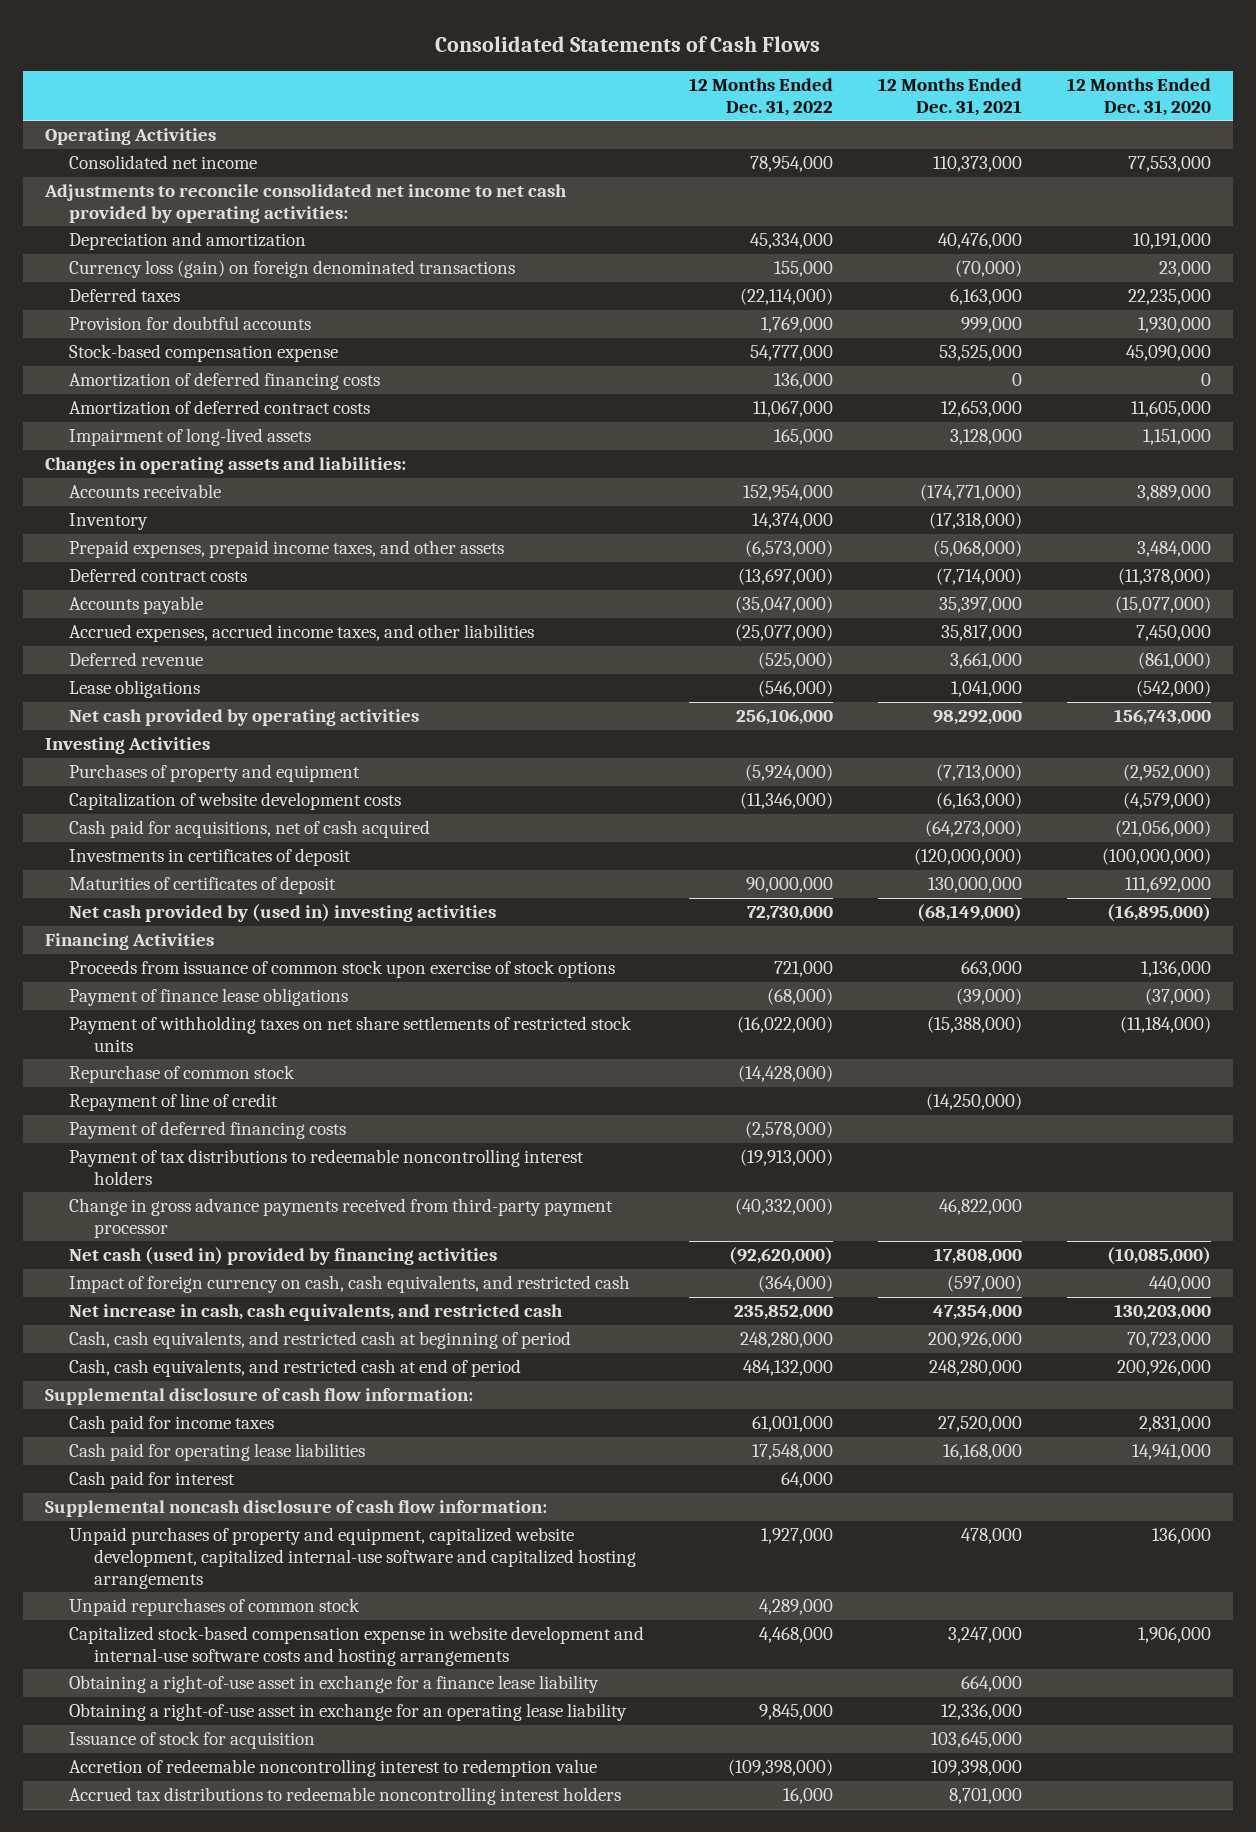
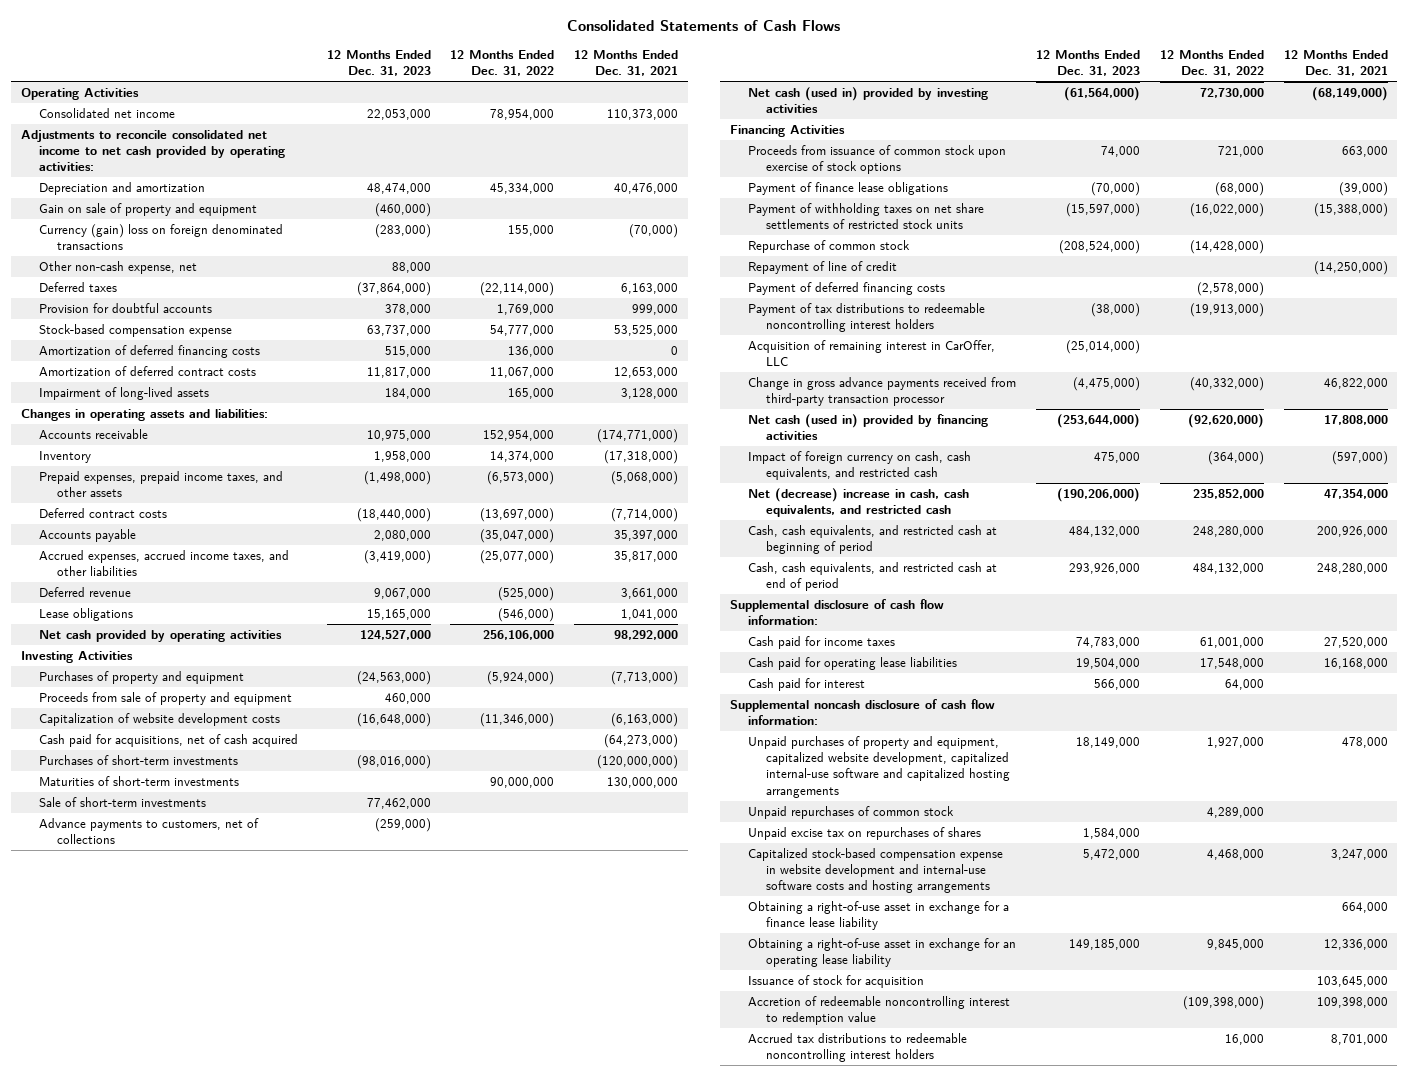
[1066,78,1211,117] 12 Months Ended Dec. 31, 2020 -> none
none -> [326,49,431,77] 12 Months Ended Dec. 31, 2023
none -> [38,203,257,217] Gain on sale of property and equipment
[69,260,516,279] Currency loss (gain) on foreign denominated transactions -> [38,224,283,251] Currency (gain) loss on foreign denominated transactions
none -> [38,261,197,275] Other non-cash expense, net
none -> [38,692,292,706] Proceeds from sale of property and equipment
[69,848,352,867] Investments in certificates of deposit -> none
none -> [38,755,238,766] Purchases of short-term investments
[69,876,337,895] Maturities of certificates of deposit -> [38,776,239,787] Maturities of short-term investments
none -> [38,797,206,808] Sale of short-term investments
none -> [38,818,259,845] Advance payments to customers, net of collections
[69,904,497,923] Net cash provided by (used in) investing activities -> [747,87,988,114] Net cash (used in) provided by investing activities
none -> [747,340,995,367] Acquisition of remaining interest in CarOffer, LLC
[69,1198,614,1239] Change in gross advance payments received from third-party payment processor -> [747,377,1016,407] Change in gross advance payments received from third-party transaction processor
[69,1304,564,1322] Net increase in cash, cash equivalents, and restricted cash -> [747,488,969,518] Net (decrease) increase in cash, cash equivalents, and restricted cash
none -> [747,827,981,841] Unpaid excise tax on repurchases of shares

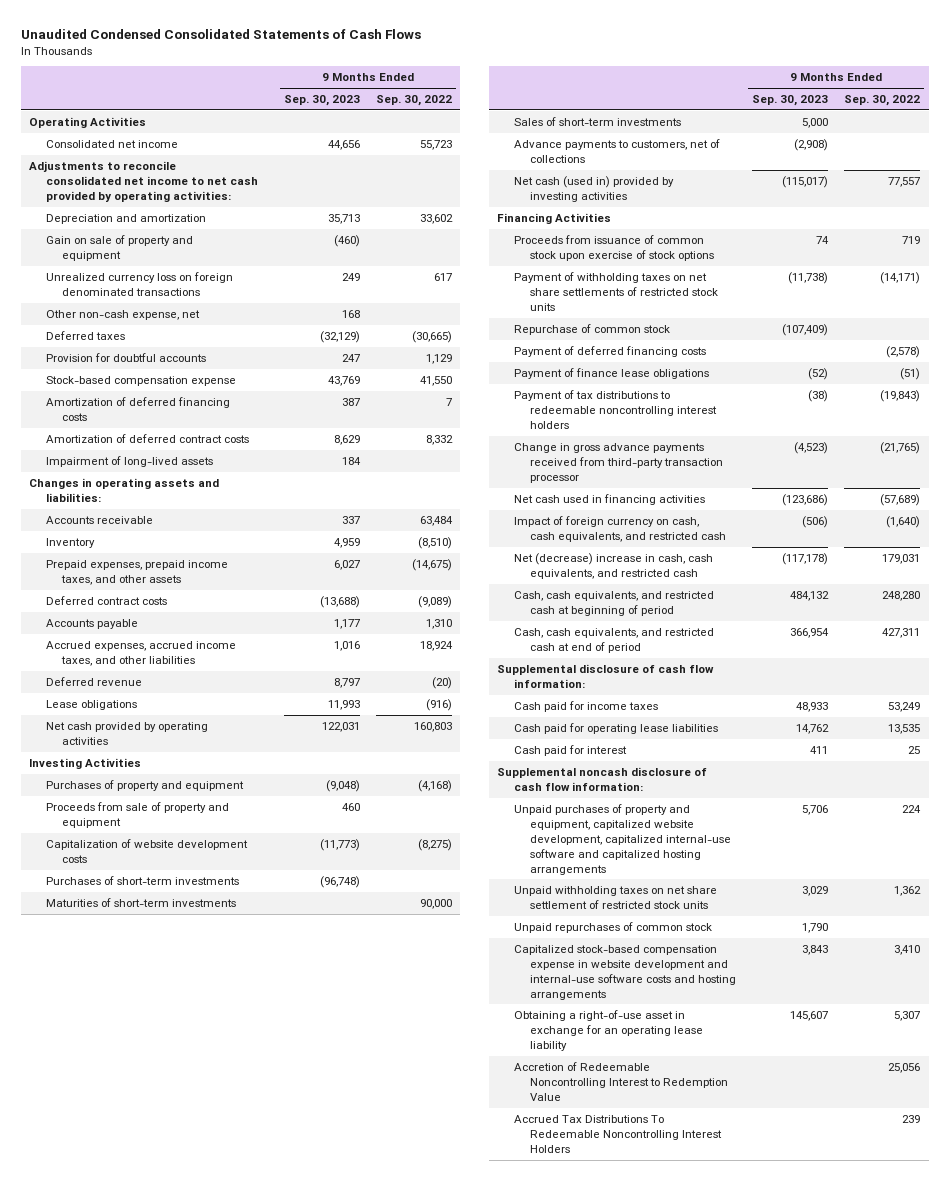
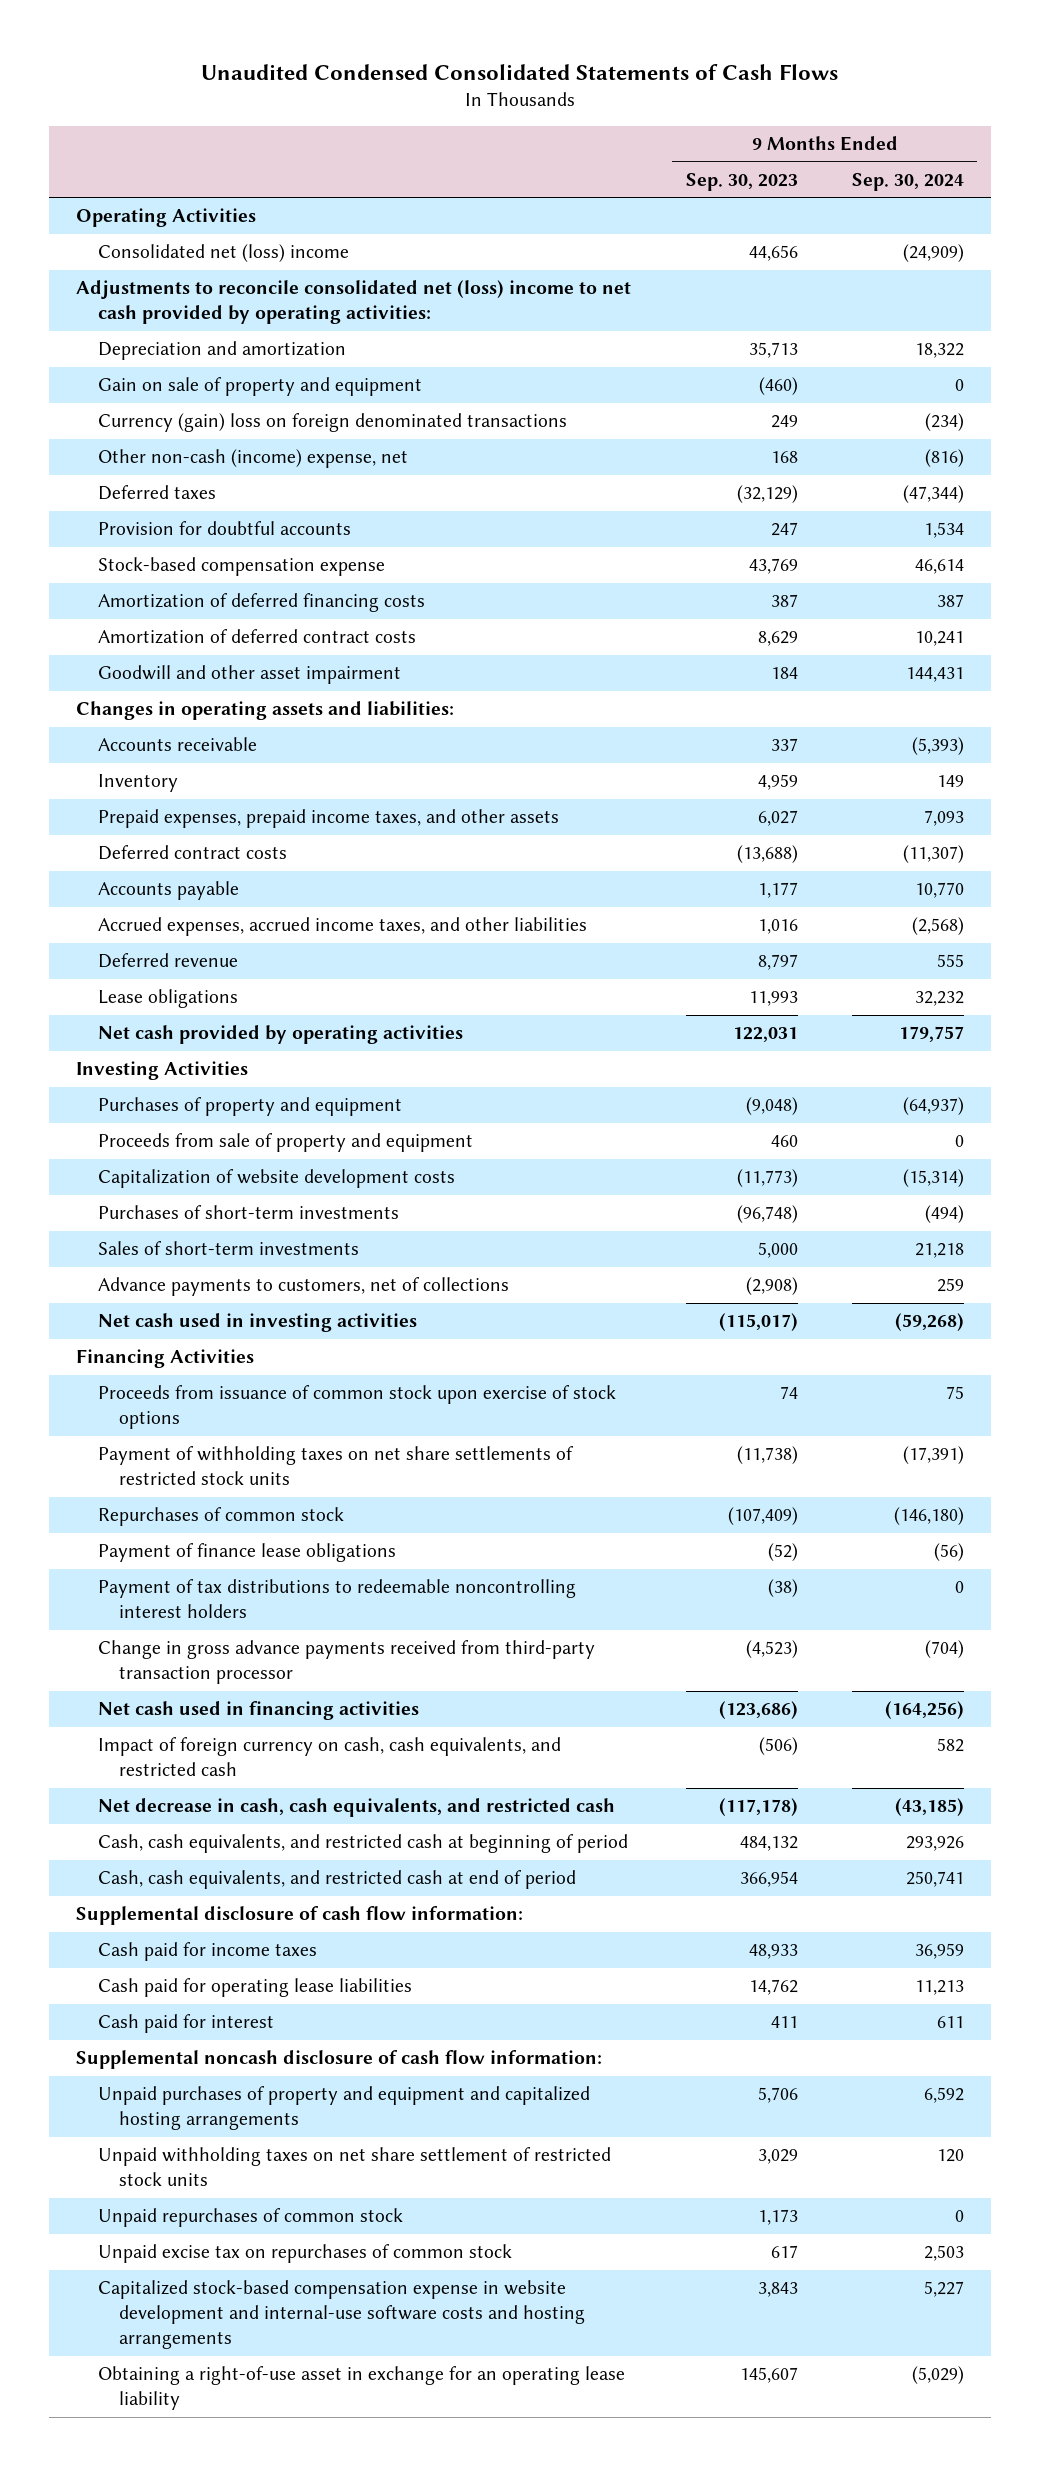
[376,95,453,107] Sep. 30, 2022 -> none
none -> [851,172,964,191] Sep. 30, 2024
[45,139,178,148] Consolidated net income -> [97,244,349,263] Consolidated net (loss) income
[29,160,258,202] Adjustments to reconcile consolidated net income to net cash provided by operating activities: -> [76,280,632,325] Adjustments to reconcile consolidated net (loss) income to net cash provided by operating activities:
[45,271,233,296] Unrealized currency loss on foreign denominated transactions -> [97,413,567,433] Currency (gain) loss on foreign denominated transactions
[45,309,200,320] Other non-cash expense, net -> [97,449,408,469] Other non-cash (income) expense, net
[45,455,213,467] Impairment of long-lived assets -> [97,665,401,685] Goodwill and other asset impairment
[45,897,236,907] Maturities of short-term investments -> none
[513,175,674,202] Net cash (used in) provided by investing activities -> [97,1313,417,1333] Net cash used in investing activities
[513,345,706,357] Payment of deferred financing costs -> none
[513,323,670,335] Repurchase of common stock -> [97,1507,344,1527] Repurchases of common stock
[513,552,713,579] Net (decrease) increase in cash, cash equivalents, and restricted cash -> [97,1798,615,1818] Net decrease in cash, cash equivalents, and restricted cash
[513,803,732,875] Unpaid purchases of property and equipment, capitalized website development, capitalized internal-use software and capitalized hosting arrangements -> [97,2086,590,2131] Unpaid purchases of property and equipment and capitalized hosting arrangements
[802,922,829,933] 1,790 -> [757,2209,798,2226] 1,173
none -> [97,2244,512,2264] Unpaid excise tax on repurchases of common stock
[513,1061,729,1101] Accretion of Redeemable Noncontrolling Interest to Redemption Value -> none
[513,1114,723,1153] Accrued Tax Distributions To Redeemable Noncontrolling Interest Holders -> none

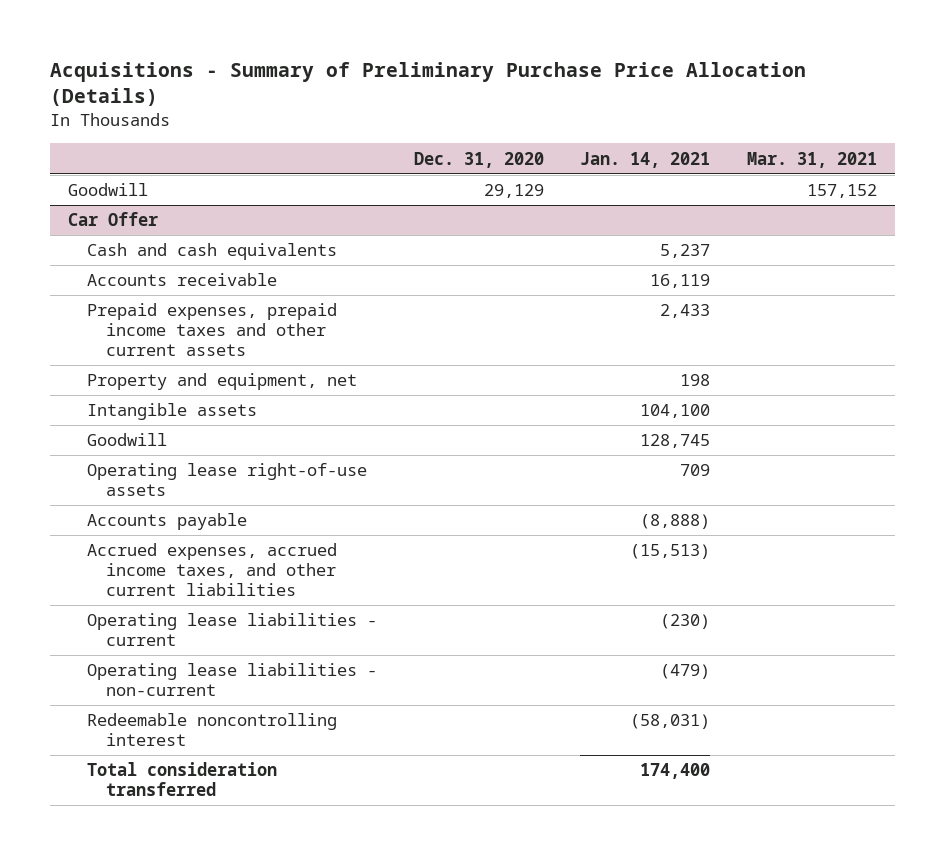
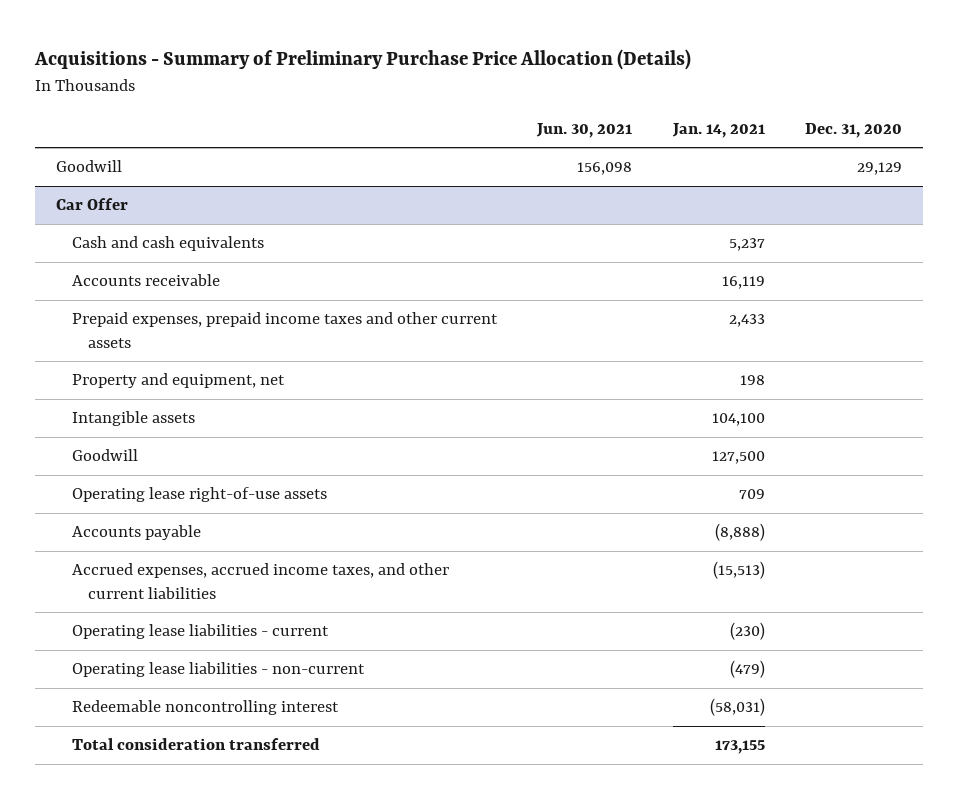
[746,151,877,168] Mar. 31, 2021 -> none
none -> [536,122,633,138] Jun. 30, 2021
[640,434,711,449] 128,745 -> [711,451,765,465] 127,500
[640,763,711,780] 174,400 -> [714,740,765,755] 173,155

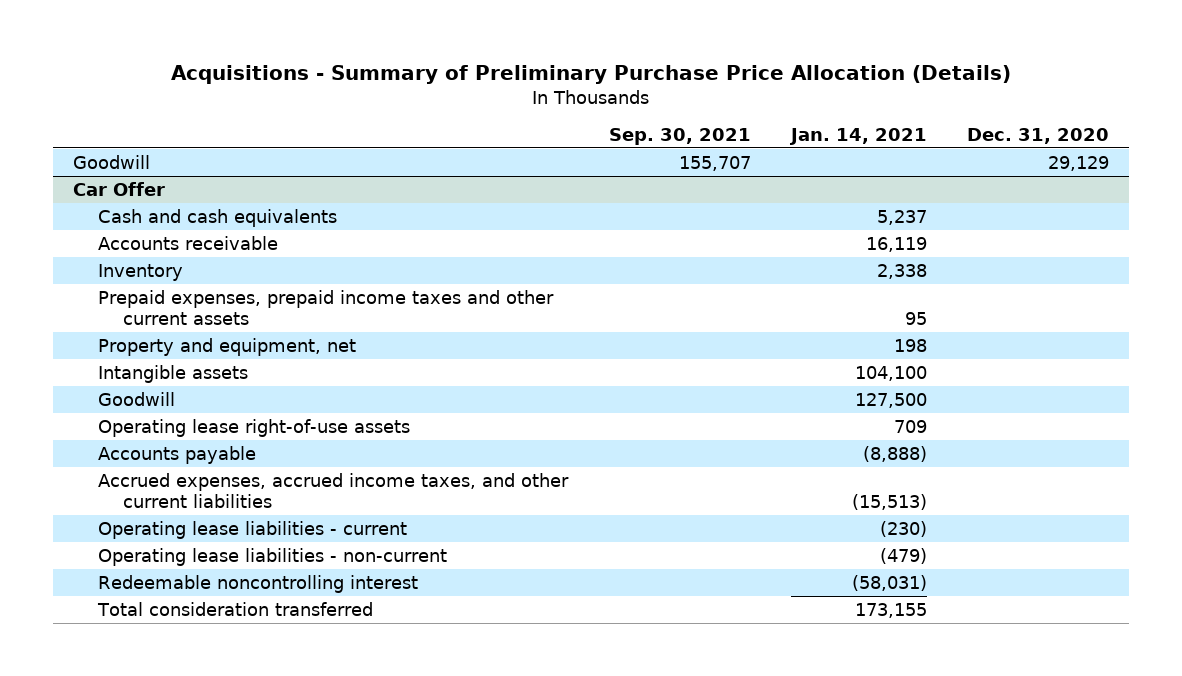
[536,122,633,138] Jun. 30, 2021 -> none
none -> [608,127,751,145] Sep. 30, 2021
none -> [98,263,184,281] Inventory
[728,314,765,328] 2,433 -> [904,312,927,326] 95

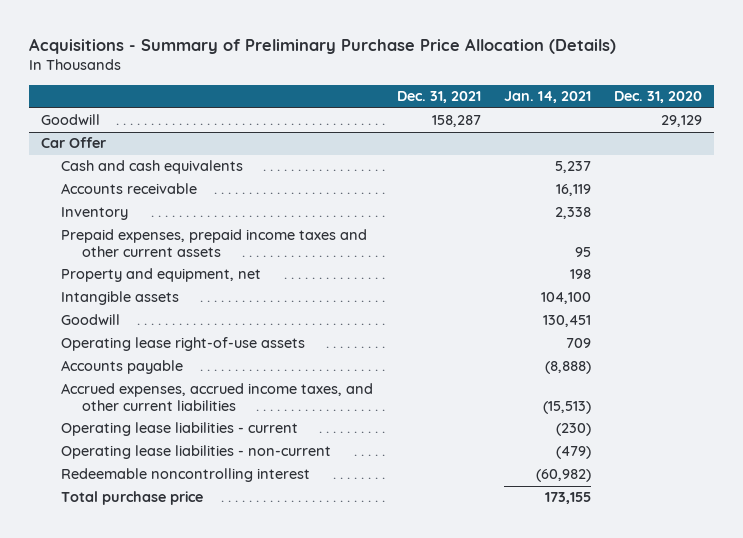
[608,127,751,145] Sep. 30, 2021 -> none
none -> [396,91,481,104] Dec. 31, 2021
[854,392,927,408] 127,500 -> [543,315,592,328] 130,451
[851,574,927,591] (58,031) -> [536,469,592,483] (60,982)
[97,601,374,616] Total consideration transferred -> [61,491,204,506] Total purchase price

